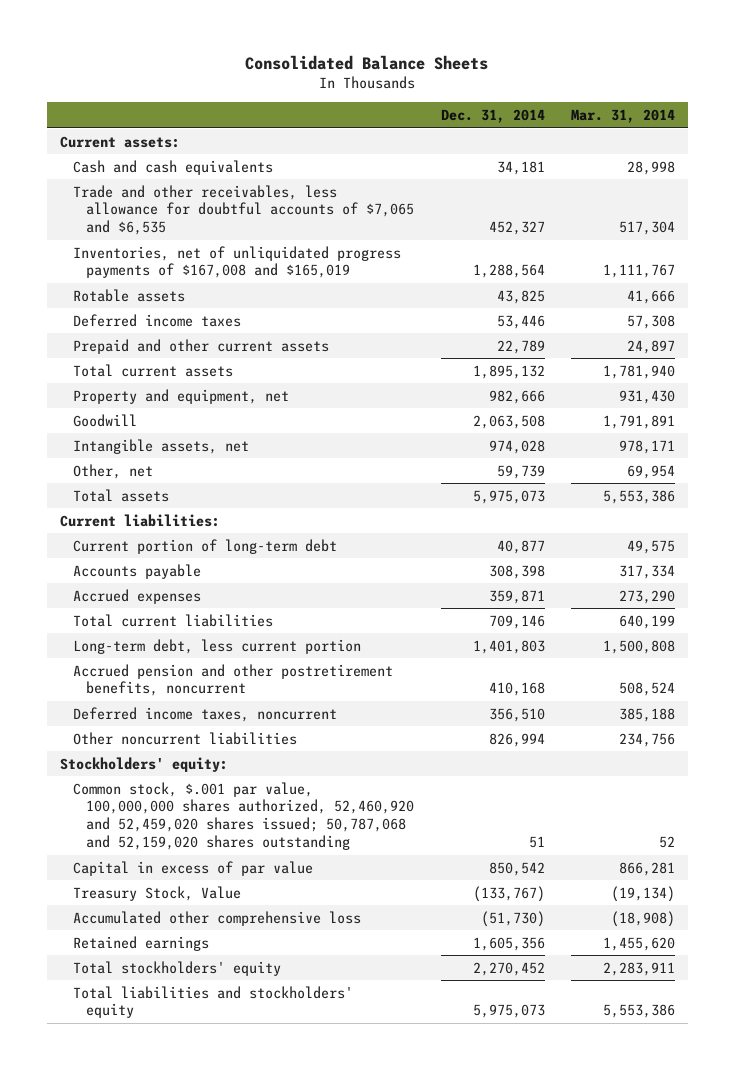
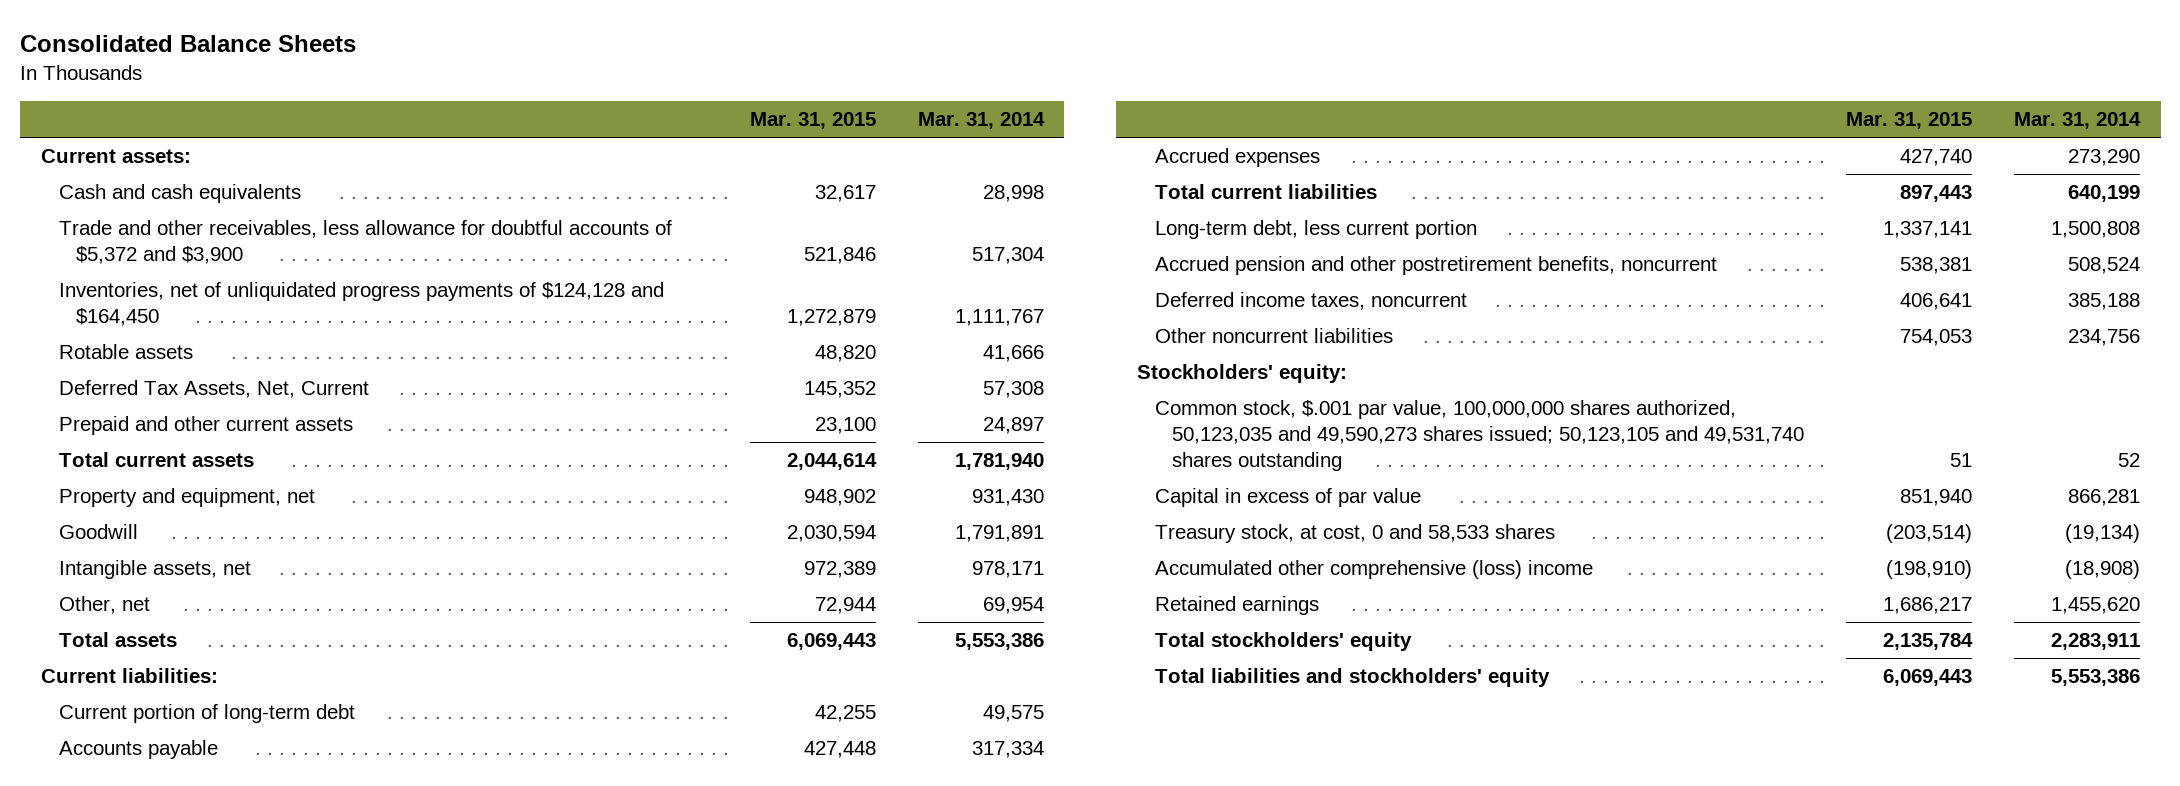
[440,108,545,123] Dec. 31, 2014 -> none
none -> [749,112,876,130] Mar. 31, 2015
[73,184,415,236] Trade and other receivables, less allowance for doubtful accounts of $7,065 and $6,535 -> [58,220,672,265] Trade and other receivables, less allowance for doubtful accounts of $5,372 and $3,900
[73,245,402,279] Inventories, net of unliquidated progress payments of $167,008 and $165,019 -> [58,282,664,327] Inventories, net of unliquidated progress payments of $124,128 and $164,450
[73,313,242,327] Deferred income taxes -> [58,380,369,399] Deferred Tax Assets, Net, Current
[73,781,415,851] Common stock, $.001 par value, 100,000,000 shares authorized, 52,460,920 and 52,459,020 shares issued; 50,787,068 and 52,159,020 shares outstanding -> [1154,400,1805,471] Common stock, $.001 par value, 100,000,000 shares authorized, 50,123,035 and 49,590,273 shares issued; 50,123,105 and 49,531,740 shares outstanding
[73,885,242,901] Treasury Stock, Value -> [1154,524,1555,544] Treasury stock, at cost, 0 and 58,533 shares
[73,910,362,926] Accumulated other comprehensive loss -> [1154,560,1593,580] Accumulated other comprehensive (loss) income

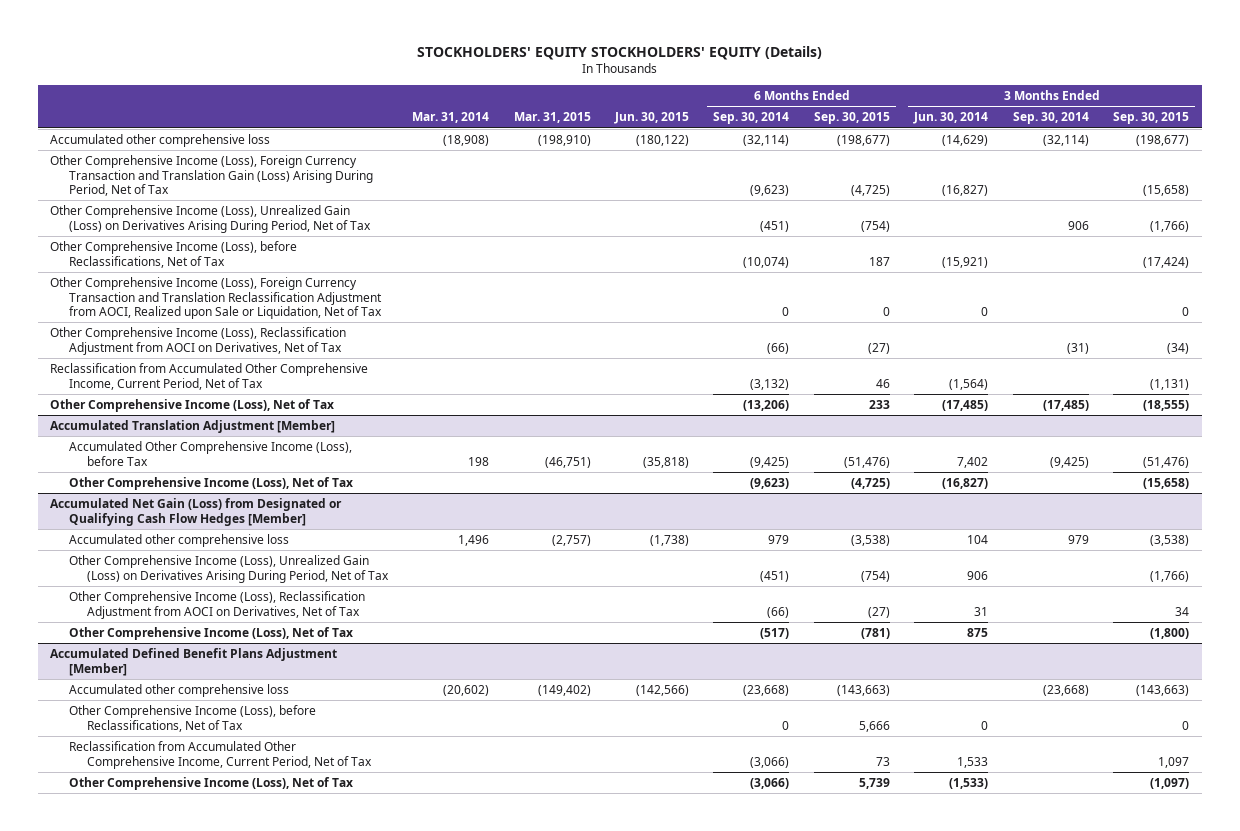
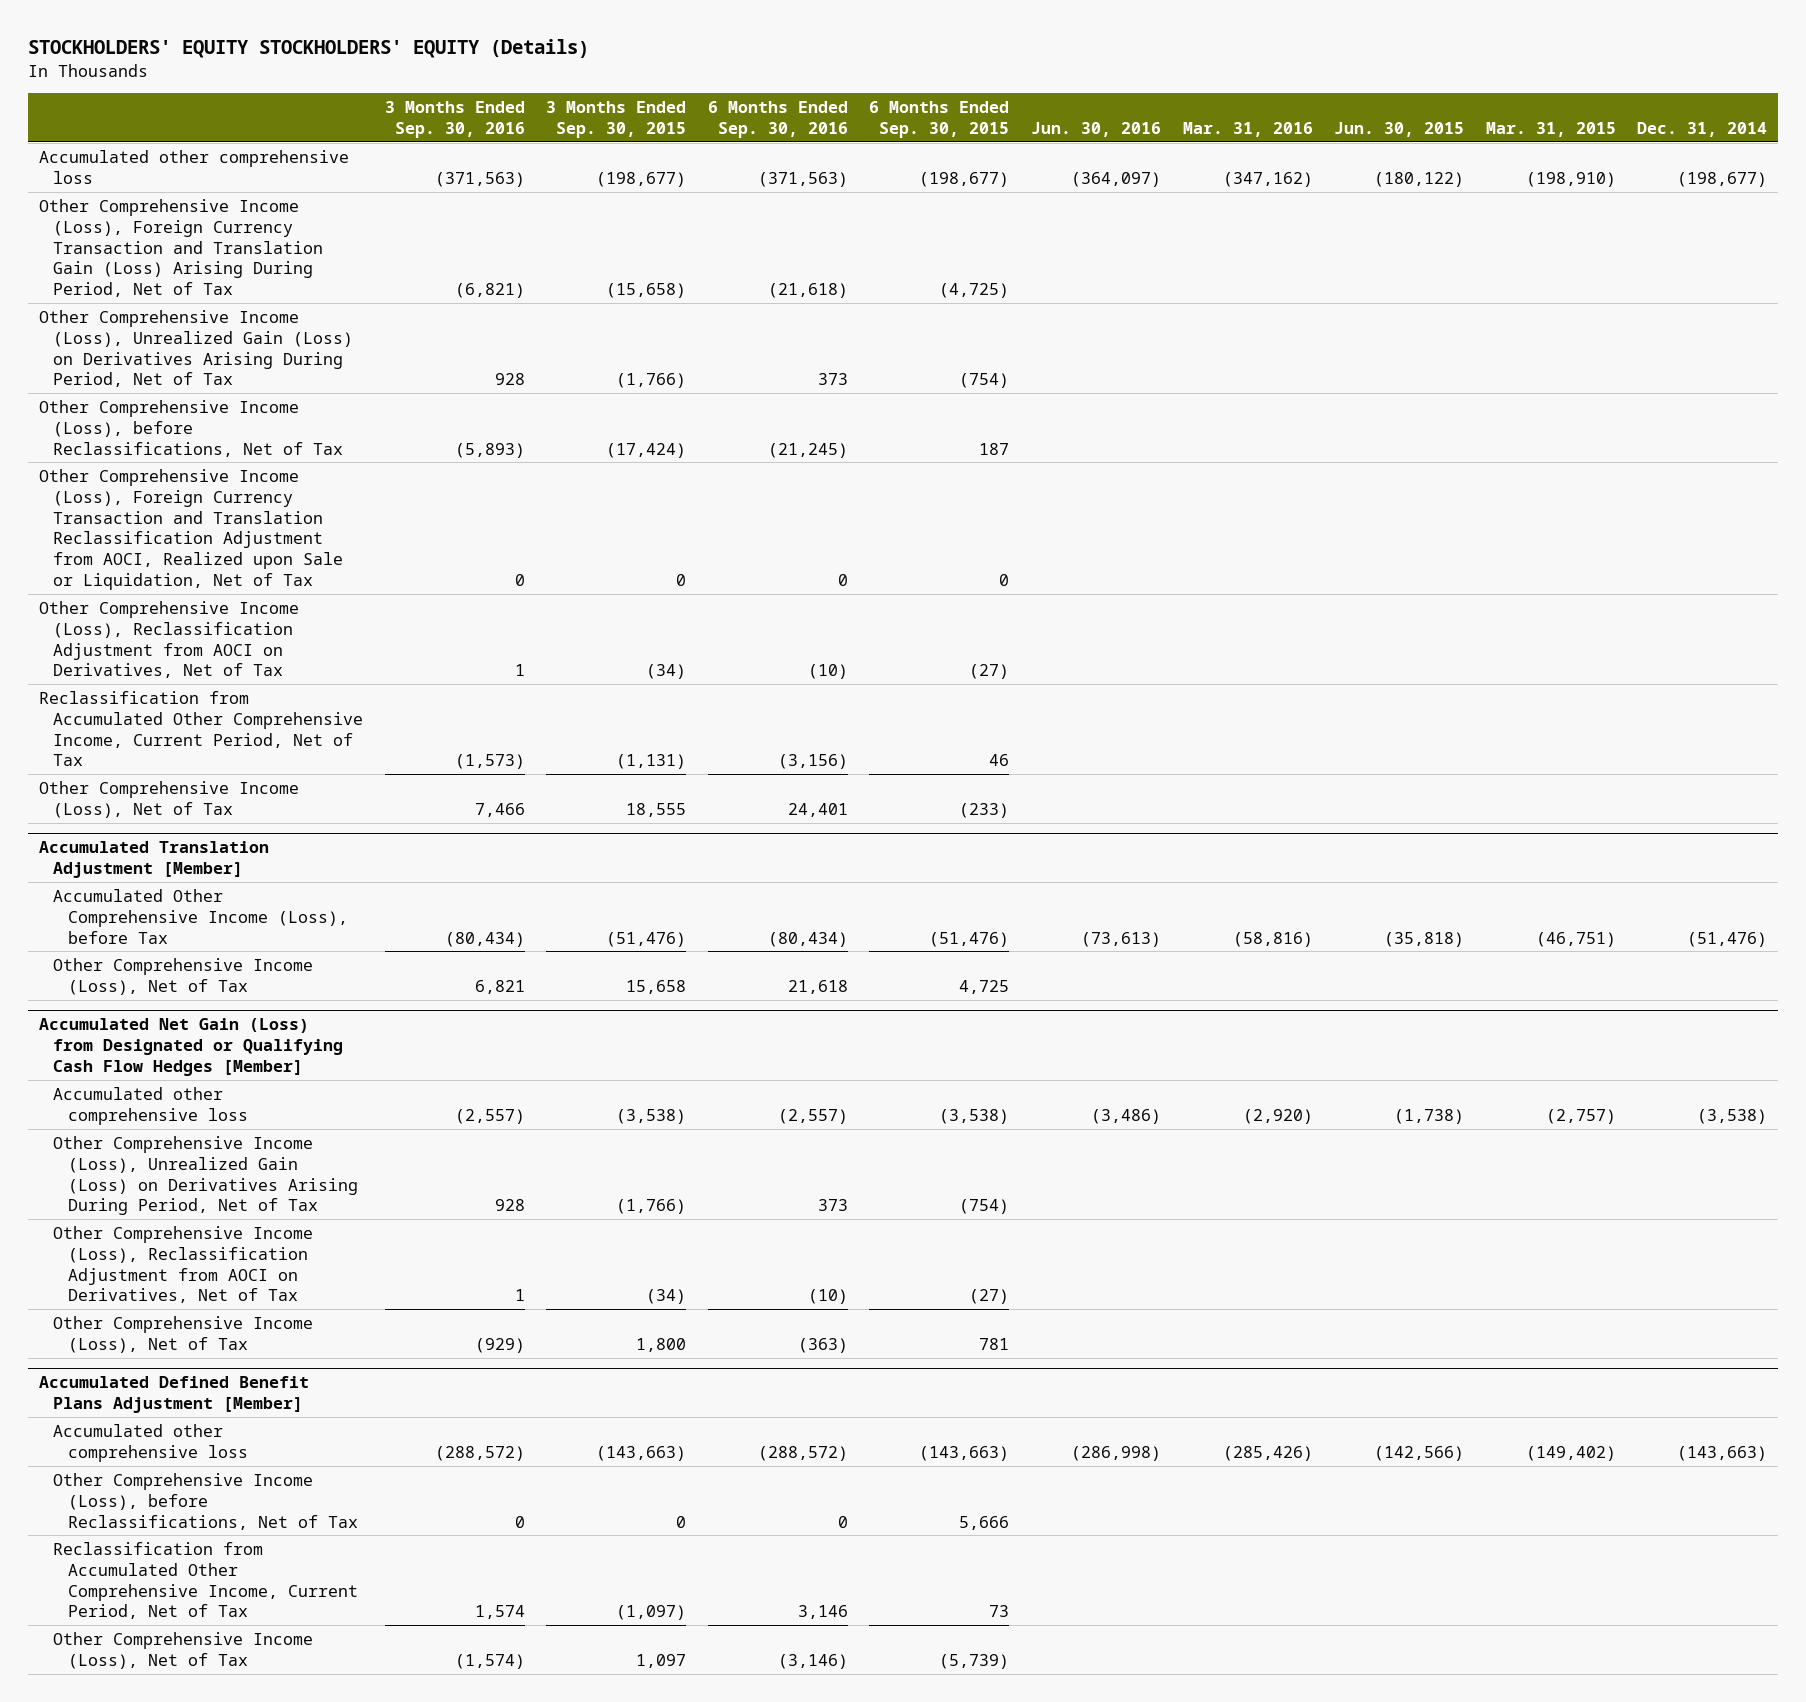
[412,112,490,124] Mar. 31, 2014 -> none
[713,112,790,125] Sep. 30, 2014 -> none
[913,112,989,125] Jun. 30, 2014 -> none
[1012,112,1089,125] Sep. 30, 2014 -> none
none -> [384,101,525,138] 3 Months Ended Sep. 30, 2016
none -> [707,101,848,138] 6 Months Ended Sep. 30, 2016
none -> [1031,121,1162,137] Jun. 30, 2016
none -> [1182,121,1313,137] Mar. 31, 2016
none -> [1637,121,1768,137] Dec. 31, 2014
[868,399,890,409] 233 -> [959,802,1010,818] (233)
[1143,399,1190,411] (18,555) -> [626,802,687,817] 18,555
[850,477,890,489] (4,725) -> [959,979,1010,994] 4,725
[1143,477,1190,489] (15,658) -> [626,979,687,994] 15,658
[1175,606,1190,616] 34 -> [646,1289,687,1305] (34)
[860,627,890,639] (781) -> [979,1337,1010,1350] 781
[1150,627,1190,639] (1,800) -> [636,1337,687,1352] 1,800
[1158,756,1190,768] 1,097 -> [616,1605,687,1621] (1,097)
[858,777,890,789] 5,739 -> [939,1653,1010,1669] (5,739)
[1150,777,1190,789] (1,097) -> [636,1653,687,1668] 1,097

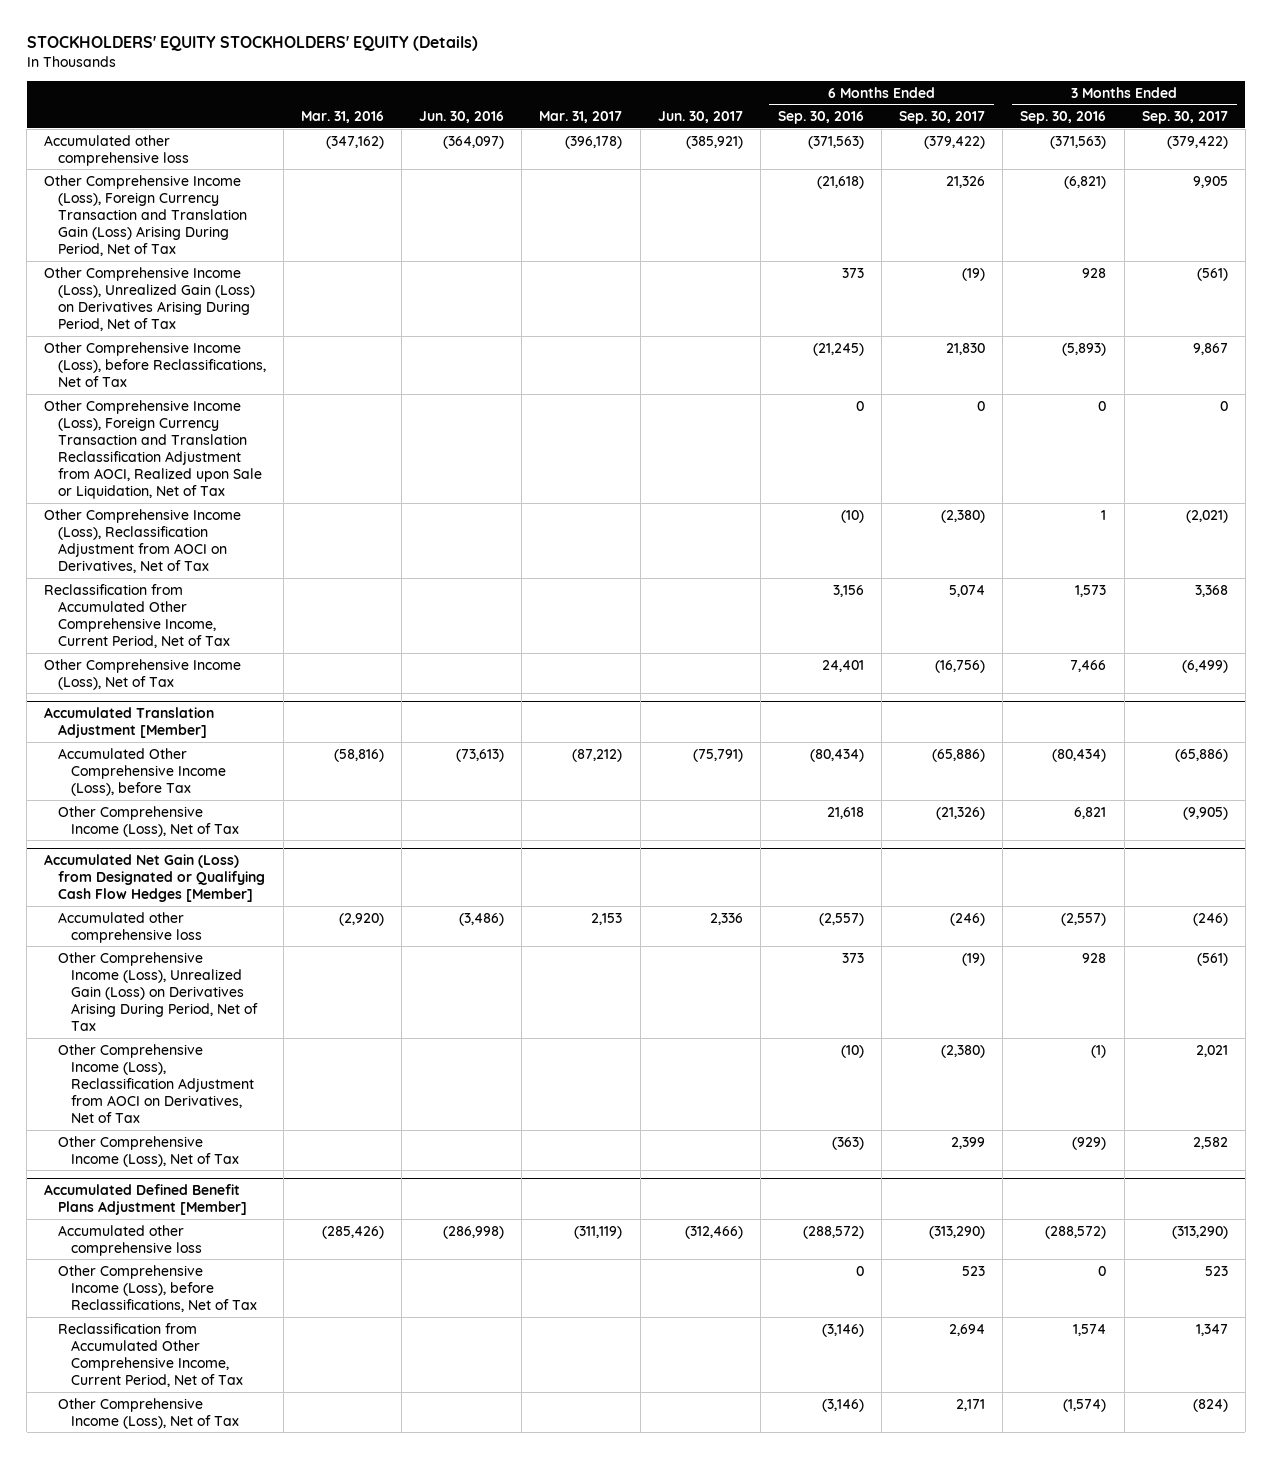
[546,101,687,138] 3 Months Ended Sep. 30, 2015 -> none
[869,101,1010,138] 6 Months Ended Sep. 30, 2015 -> none
[1334,121,1465,137] Jun. 30, 2015 -> none
[1485,121,1616,137] Mar. 31, 2015 -> none
[1637,121,1768,137] Dec. 31, 2014 -> none
none -> [539,111,623,124] Mar. 31, 2017
none -> [657,111,743,124] Jun. 30, 2017
none -> [899,111,986,125] Sep. 30, 2017
none -> [1141,111,1228,125] Sep. 30, 2017
[454,754,525,770] (1,573) -> [1075,584,1107,597] 1,573
[777,754,848,770] (3,156) -> [832,584,864,597] 3,156
[514,1289,525,1302] 1 -> [1091,1044,1107,1058] (1)
[797,1605,848,1620] 3,146 -> [821,1323,864,1337] (3,146)

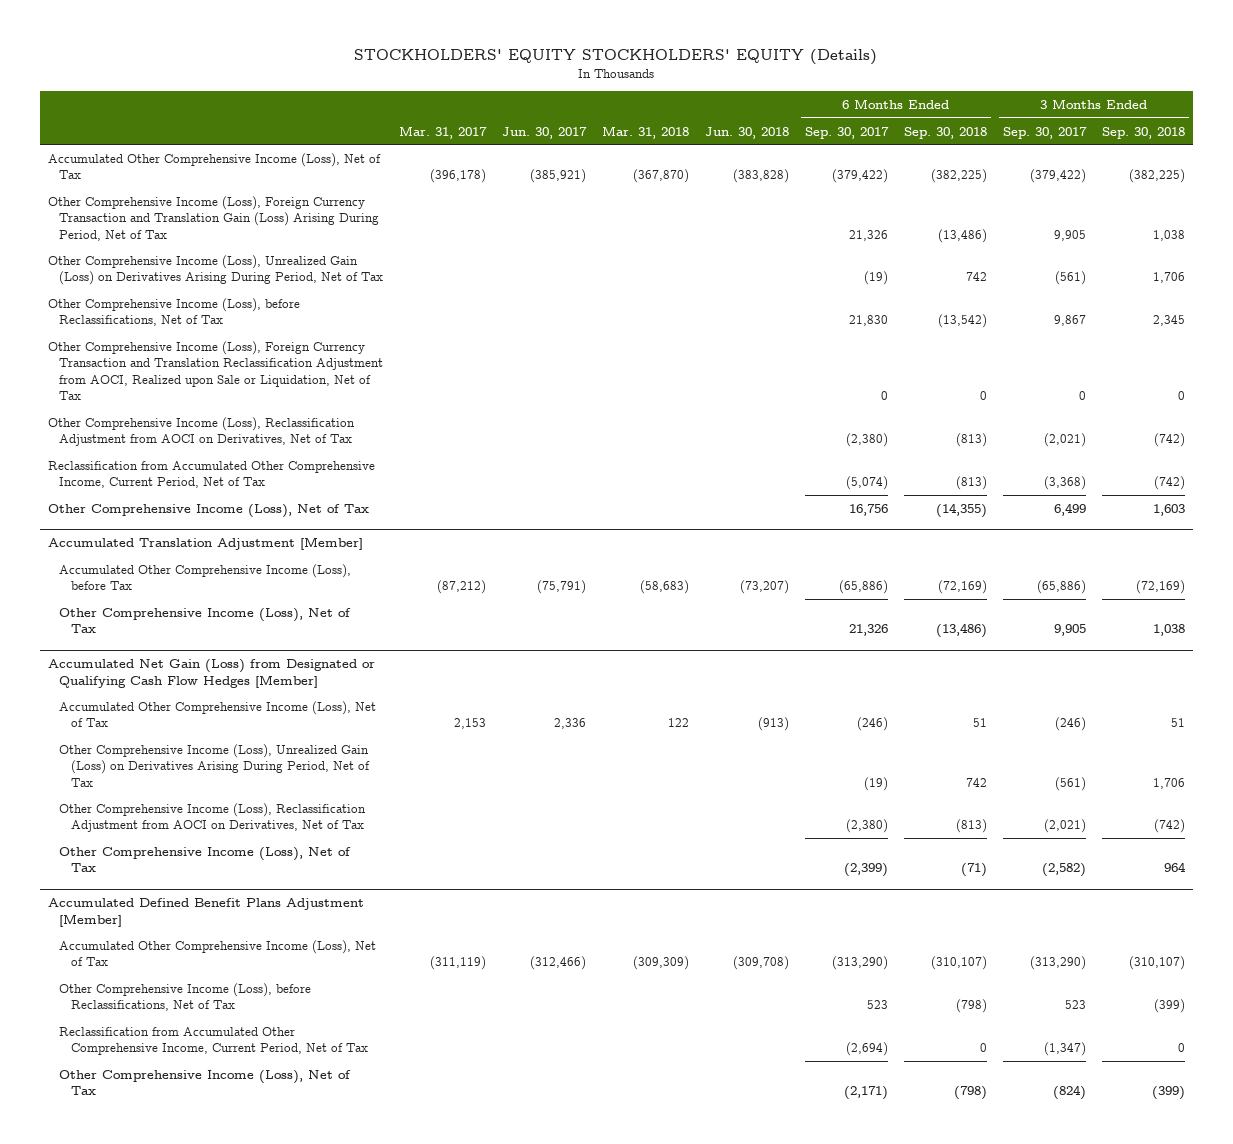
[300,111,384,124] Mar. 31, 2016 -> none
[419,111,505,124] Jun. 30, 2016 -> none
[777,111,864,125] Sep. 30, 2016 -> none
[1020,111,1107,125] Sep. 30, 2016 -> none
none -> [602,125,690,139] Mar. 31, 2018
none -> [705,126,790,139] Jun. 30, 2018
none -> [904,126,988,139] Sep. 30, 2018
none -> [1102,126,1186,139] Sep. 30, 2018
[44,134,189,166] Accumulated other comprehensive loss -> [47,152,381,180] Accumulated Other Comprehensive Income (Loss), Net of Tax
[949,584,986,597] 5,074 -> [846,476,889,491] (5,074)
[1194,584,1228,597] 3,368 -> [1044,476,1087,491] (3,368)
[935,659,986,673] (16,756) -> [849,503,889,516] 16,756
[1181,659,1228,673] (6,499) -> [1054,502,1087,516] 6,499
[936,806,986,820] (21,326) -> [849,624,889,637] 21,326
[1182,806,1228,820] (9,905) -> [1054,624,1087,637] 9,905
[57,911,203,943] Accumulated other comprehensive loss -> [59,700,377,728] Accumulated Other Comprehensive Income (Loss), Net of Tax
[1195,1044,1228,1057] 2,021 -> [1044,819,1087,834] (2,021)
[951,1136,986,1149] 2,399 -> [844,863,889,878] (2,399)
[1192,1136,1228,1149] 2,582 -> [1042,863,1087,878] (2,582)
[57,1224,203,1256] Accumulated other comprehensive loss -> [59,939,377,967] Accumulated Other Comprehensive Income (Loss), Net of Tax
[949,1323,986,1336] 2,694 -> [846,1042,889,1057] (2,694)
[1195,1323,1228,1336] 1,347 -> [1044,1042,1087,1057] (1,347)
[956,1398,986,1411] 2,171 -> [844,1086,889,1101] (2,171)

